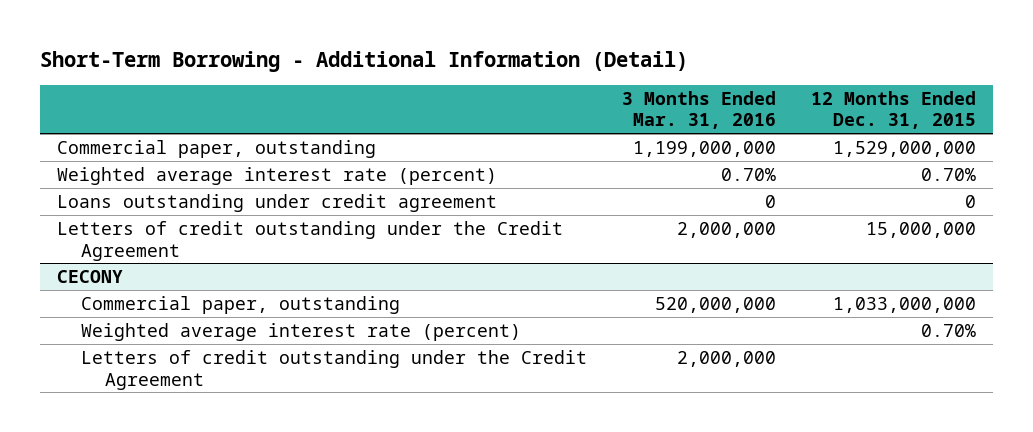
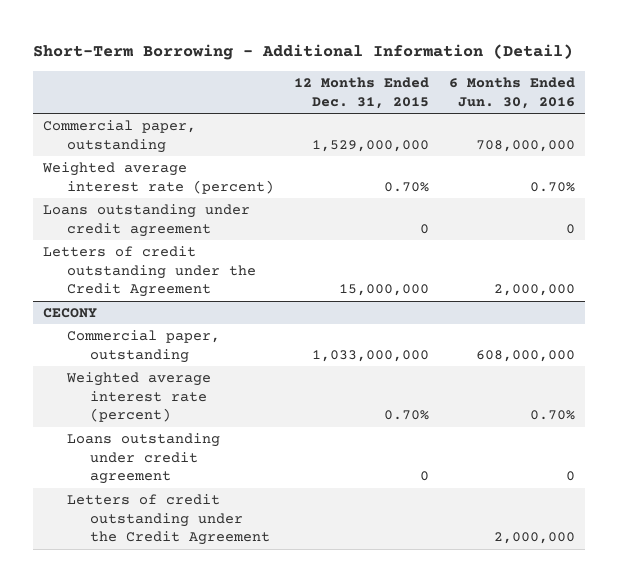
[621,90,776,130] 3 Months Ended Mar. 31, 2016 -> none
none -> [448,77,575,109] 6 Months Ended Jun. 30, 2016
none -> [66,433,220,485] Loans outstanding under credit agreement

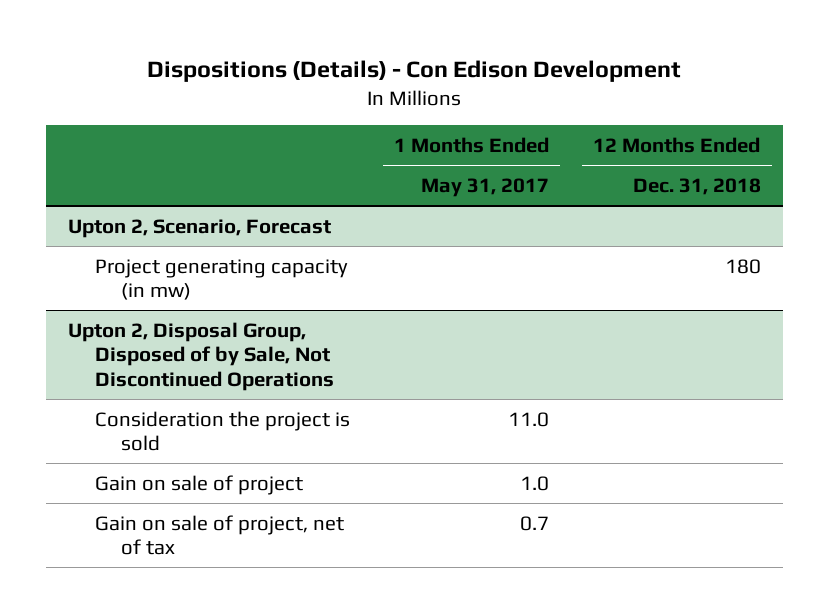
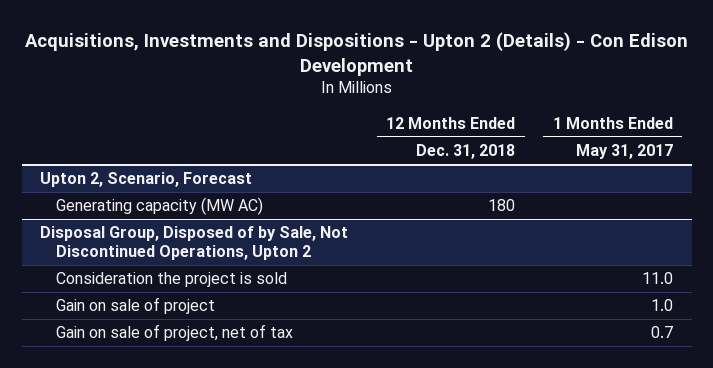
[147,60,682,83] Dispositions (Details) - Con Edison Development -> [24,31,688,76] Acquisitions, Investments and Dispositions - Upton 2 (Details) - Con Edison Development
[94,258,348,301] Project generating capacity (in mw) -> [55,197,263,216] Generating capacity (MW AC)
[68,321,334,391] Upton 2, Disposal Group, Disposed of by Sale, Not Discontinued Operations -> [40,226,349,261] Disposal Group, Disposed of by Sale, Not Discontinued Operations, Upton 2

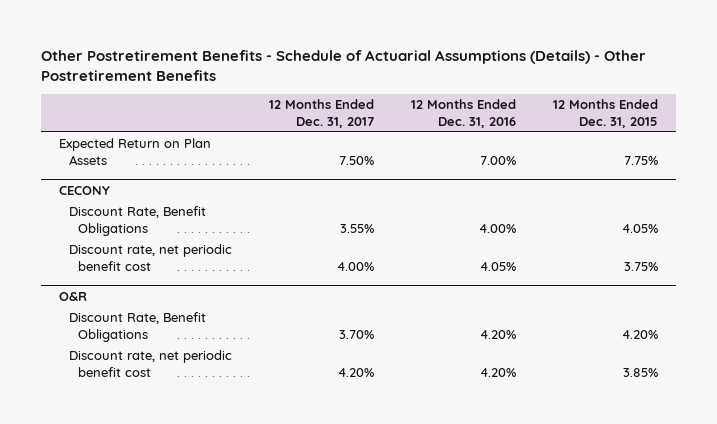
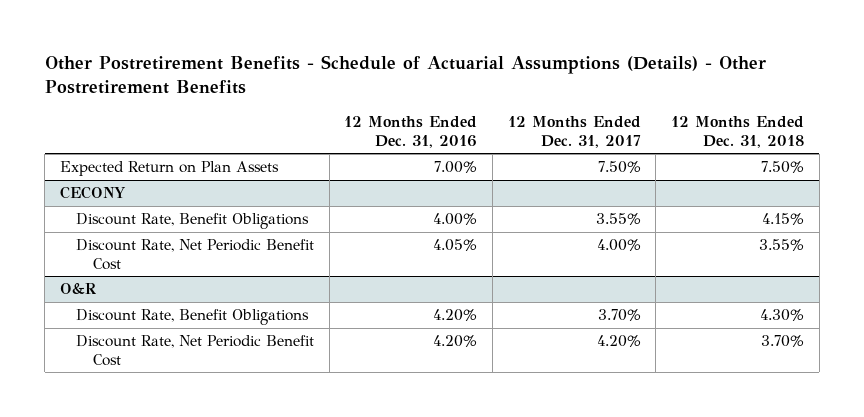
[552,99,658,128] 12 Months Ended Dec. 31, 2015 -> none
none -> [670,116,804,148] 12 Months Ended Dec. 31, 2018
[68,244,232,271] Discount rate, net periodic benefit cost -> [76,239,315,270] Discount Rate, Net Periodic Benefit Cost
[68,350,232,377] Discount rate, net periodic benefit cost -> [76,335,315,366] Discount Rate, Net Periodic Benefit Cost

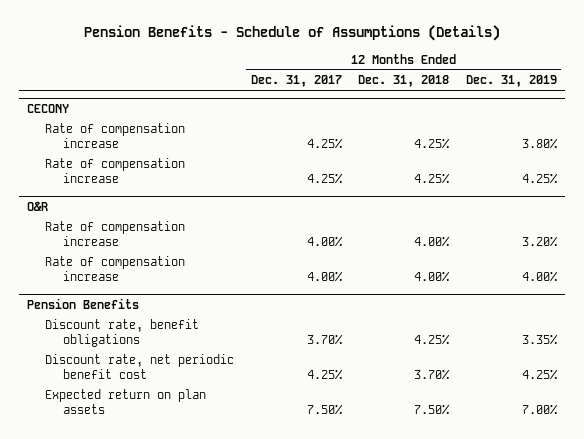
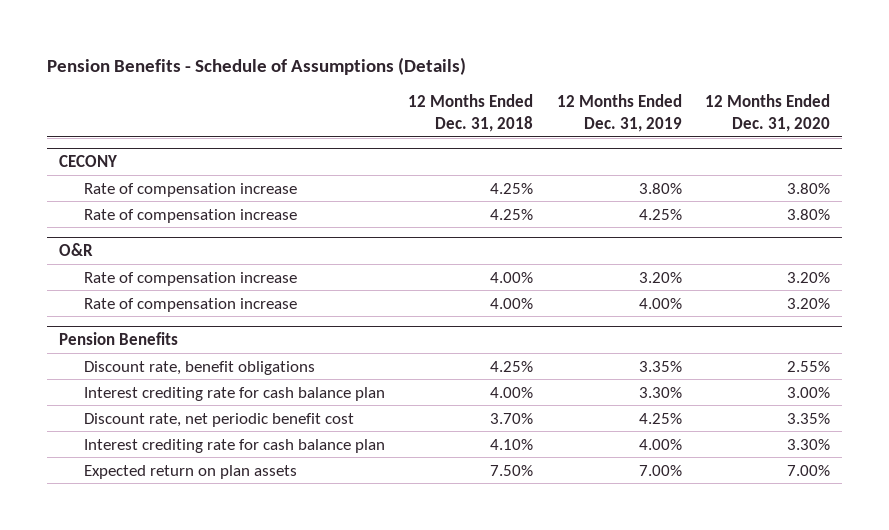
[250,75,342,88] Dec. 31, 2017 -> none
none -> [705,94,831,132] 12 Months Ended Dec. 31, 2020
none -> [84,386,386,401] Interest crediting rate for cash balance plan
none -> [84,438,386,453] Interest crediting rate for cash balance plan

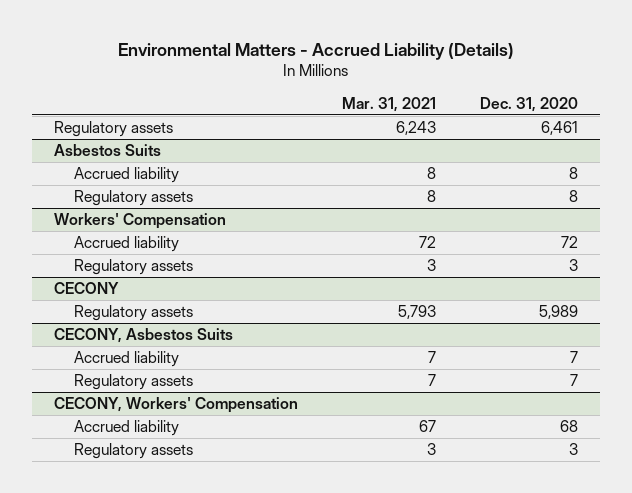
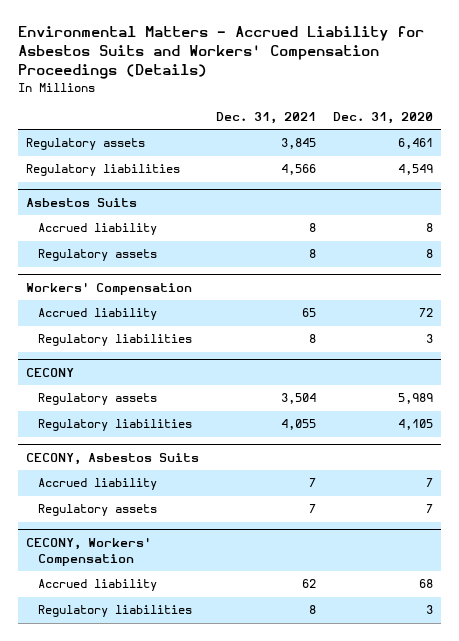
[117,42,514,60] Environmental Matters - Accrued Liability (Details) -> [18,26,425,79] Environmental Matters - Accrued Liability for Asbestos Suits and Workers' Compensation Proceedings (Details)
[341,97,436,113] Mar. 31, 2021 -> none
none -> [215,112,316,125] Dec. 31, 2021
none -> [26,164,181,177] Regulatory liabilities
[73,259,193,276] Regulatory assets -> none
none -> [38,334,193,347] Regulatory liabilities
none -> [38,419,193,432] Regulatory liabilities
[73,443,193,460] Regulatory assets -> none
none -> [38,605,193,618] Regulatory liabilities

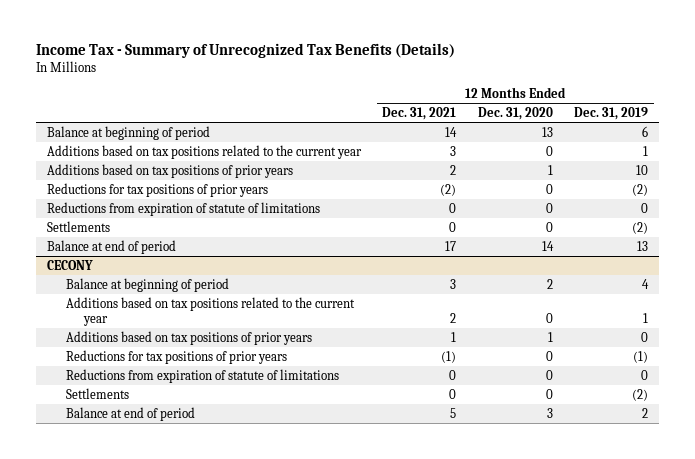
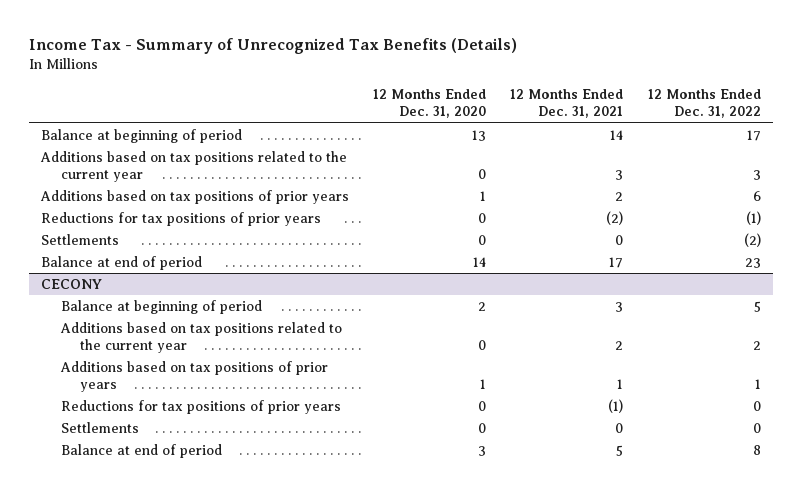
[574,107,649,121] Dec. 31, 2019 -> none
none -> [647,89,761,119] 12 Months Ended Dec. 31, 2022
[46,201,320,216] Reductions from expiration of statute of limitations -> none
[65,368,339,383] Reductions from expiration of statute of limitations -> none

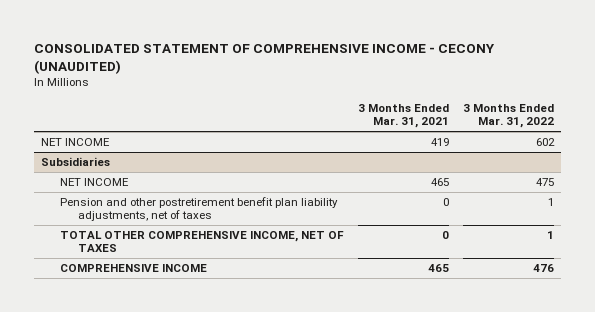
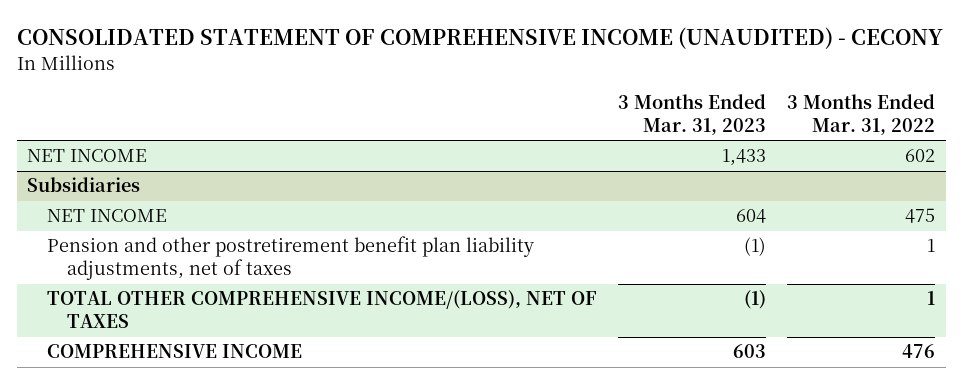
[34,43,496,74] CONSOLIDATED STATEMENT OF COMPREHENSIVE INCOME - CECONY (UNAUDITED) -> [16,26,943,49] CONSOLIDATED STATEMENT OF COMPREHENSIVE INCOME (UNAUDITED) - CECONY
[357,103,449,129] 3 Months Ended Mar. 31, 2021 -> none
none -> [618,94,767,136] 3 Months Ended Mar. 31, 2023
[59,231,344,253] TOTAL OTHER COMPREHENSIVE INCOME, NET OF TAXES -> [46,290,597,329] TOTAL OTHER COMPREHENSIVE INCOME/(LOSS), NET OF TAXES

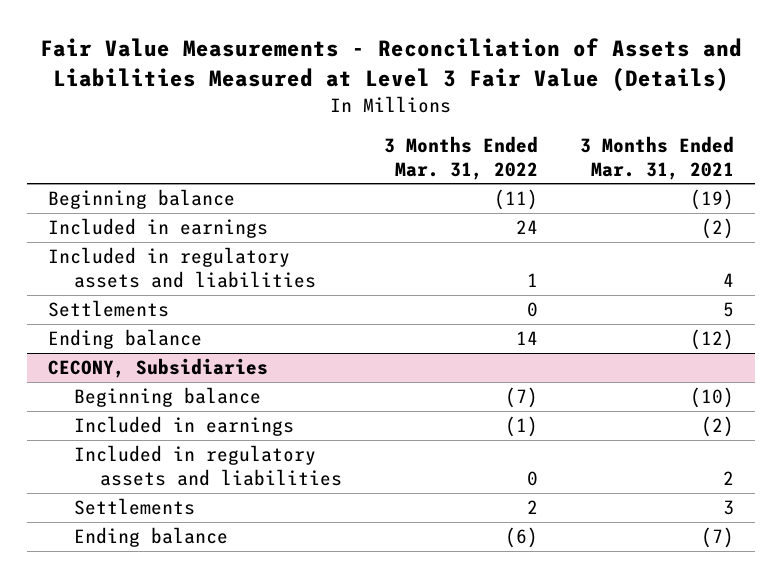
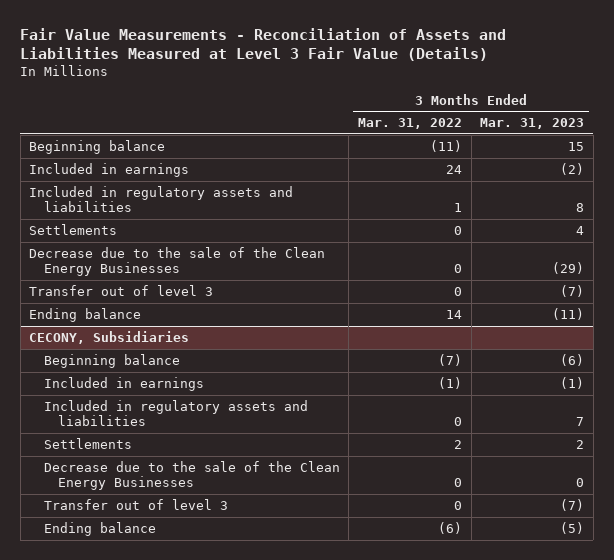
[580,135,735,180] 3 Months Ended Mar. 31, 2021 -> none
none -> [480,118,585,130] Mar. 31, 2023
none -> [29,246,326,277] Decrease due to the sale of the Clean Energy Businesses
none -> [29,284,214,296] Transfer out of level 3
none -> [43,460,340,491] Decrease due to the sale of the Clean Energy Businesses
none -> [43,498,228,510] Transfer out of level 3

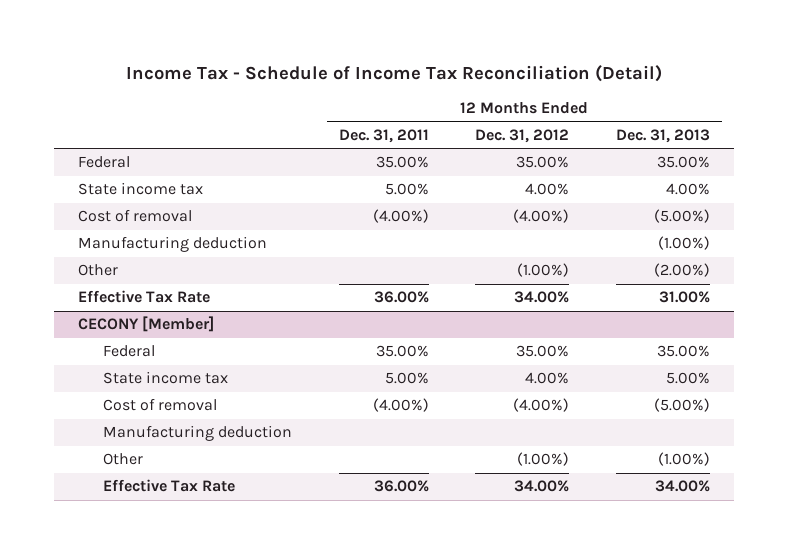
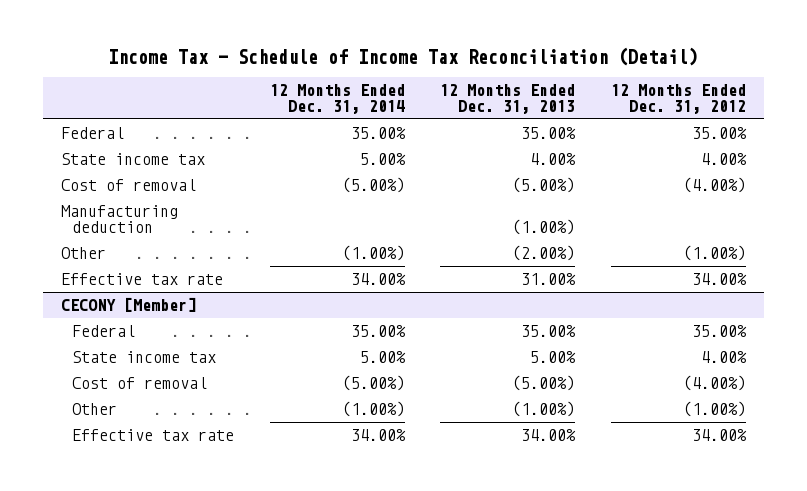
[338,128,429,143] Dec. 31, 2011 -> none
none -> [269,84,405,114] 12 Months Ended Dec. 31, 2014
[77,290,210,304] Effective Tax Rate -> [60,273,223,286] Effective tax rate
[102,425,292,442] Manufacturing deduction -> none
[102,479,235,493] Effective Tax Rate -> [72,429,235,442] Effective tax rate

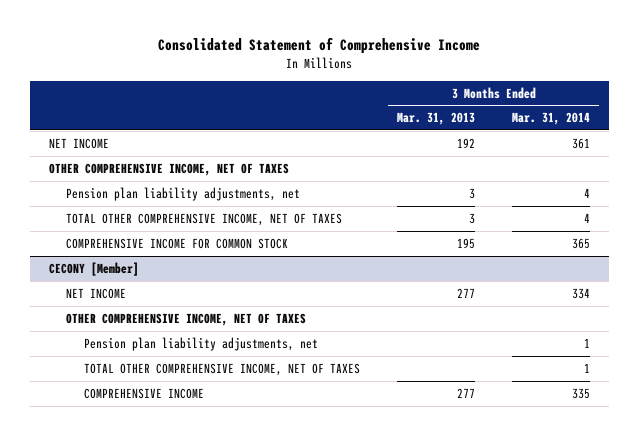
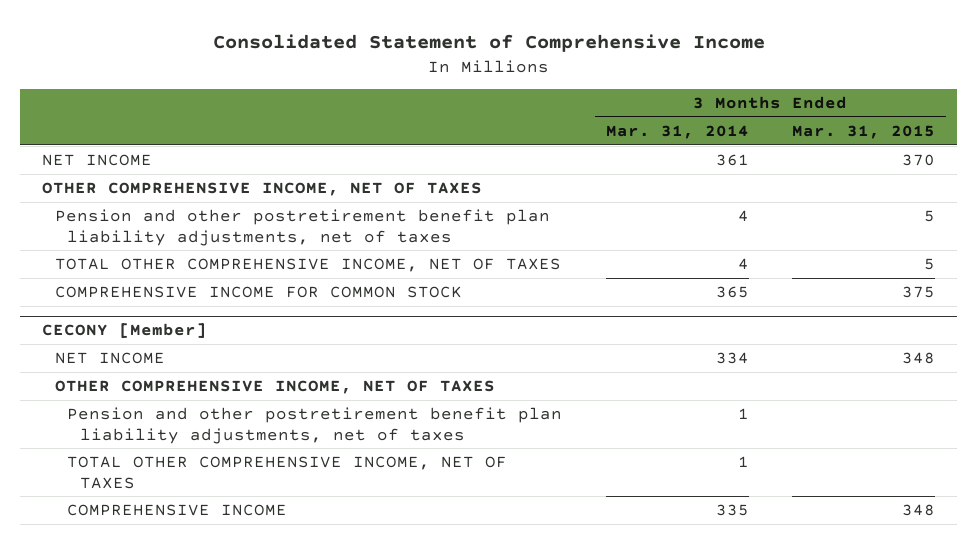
[397,112,476,126] Mar. 31, 2013 -> none
none -> [792,124,936,139] Mar. 31, 2015
[66,186,301,201] Pension plan liability adjustments, net -> [54,209,550,246] Pension and other postretirement benefit plan liability adjustments, net of taxes
[84,336,319,351] Pension plan liability adjustments, net -> [67,407,563,444] Pension and other postretirement benefit plan liability adjustments, net of taxes

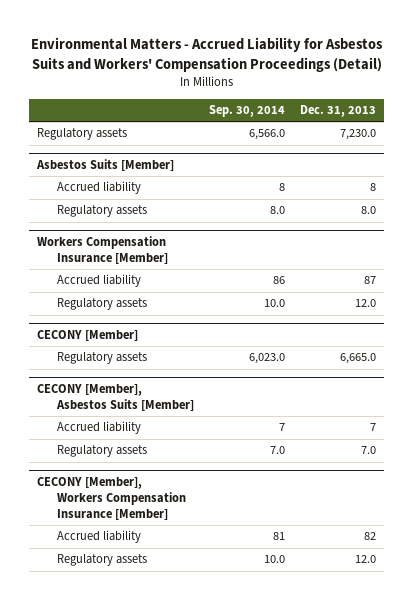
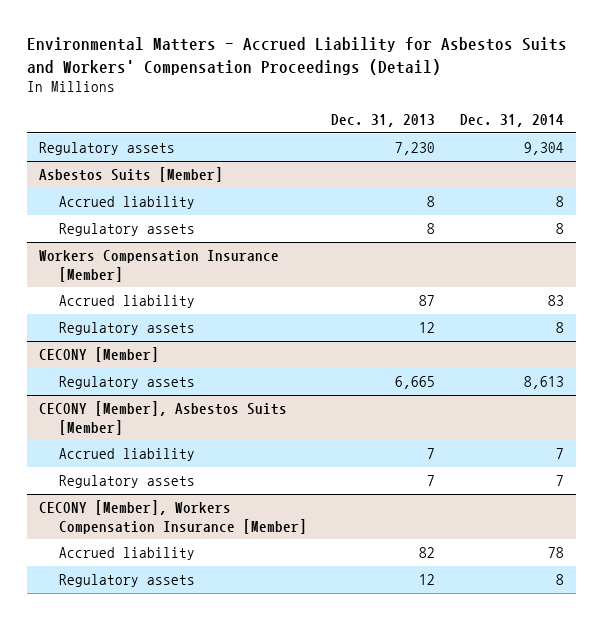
[209,105,286,118] Sep. 30, 2014 -> none
none -> [459,113,564,127] Dec. 31, 2014
[340,129,377,141] 7,230.0 -> [395,142,436,156] 7,230
[361,206,377,215] 8.0 -> [427,223,436,235] 8
[355,299,377,308] 12.0 -> [419,322,436,334] 12
[340,353,377,365] 6,665.0 -> [395,376,436,390] 6,665
[361,446,377,455] 7.0 -> [427,475,436,487] 7
[355,555,377,564] 12.0 -> [419,574,436,586] 12

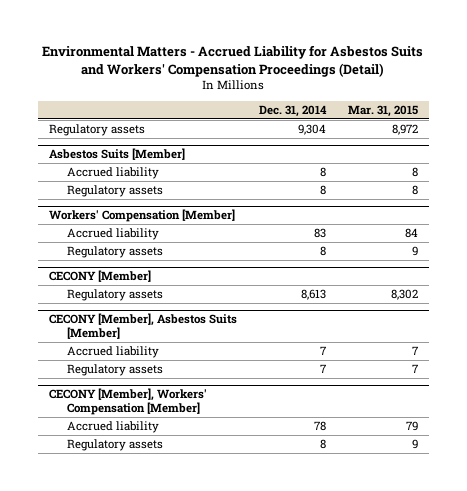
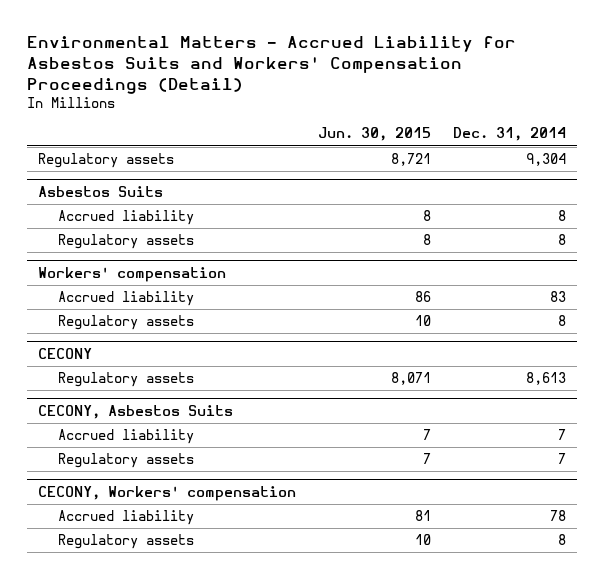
[347,104,418,117] Mar. 31, 2015 -> none
none -> [318,127,432,142] Jun. 30, 2015
[48,148,185,161] Asbestos Suits [Member] -> [38,185,164,197] Asbestos Suits
[48,209,235,223] Workers' Compensation [Member] -> [38,266,227,282] Workers' compensation
[48,270,151,283] CECONY [Member] -> [38,347,93,359] CECONY
[48,313,237,340] CECONY [Member], Asbestos Suits [Member] -> [38,404,234,419] CECONY, Asbestos Suits
[48,388,207,416] CECONY [Member], Workers' Compensation [Member] -> [38,485,297,501] CECONY, Workers' compensation

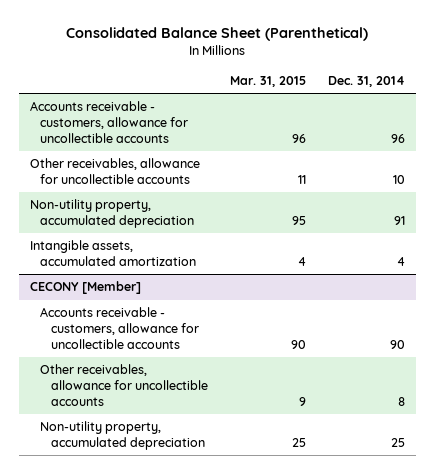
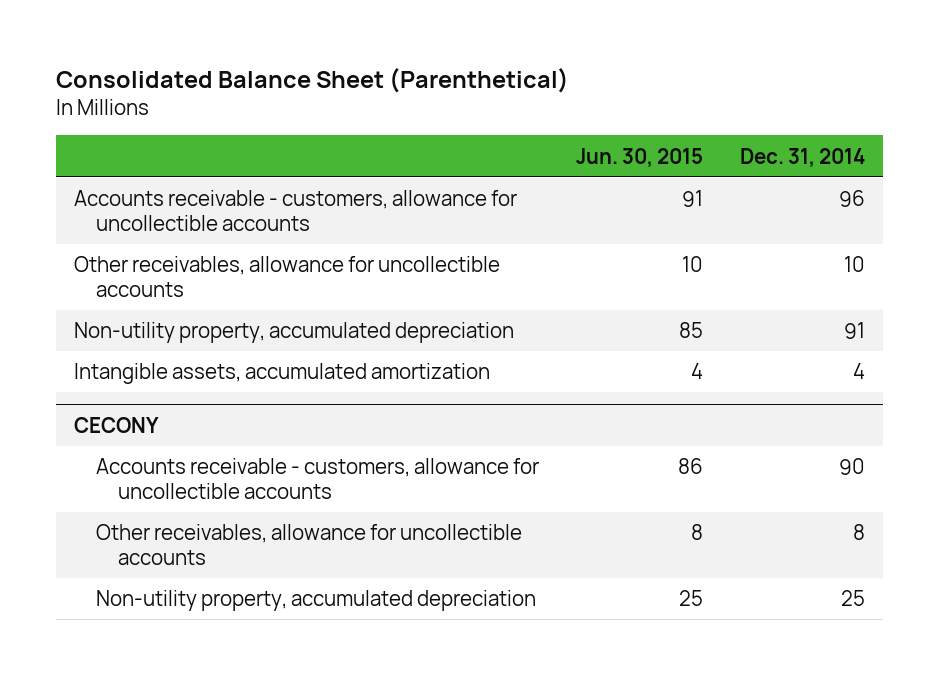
[229,75,306,87] Mar. 31, 2015 -> none
none -> [575,147,703,167] Jun. 30, 2015
[29,281,141,295] CECONY [Member] -> [74,416,160,433] CECONY

